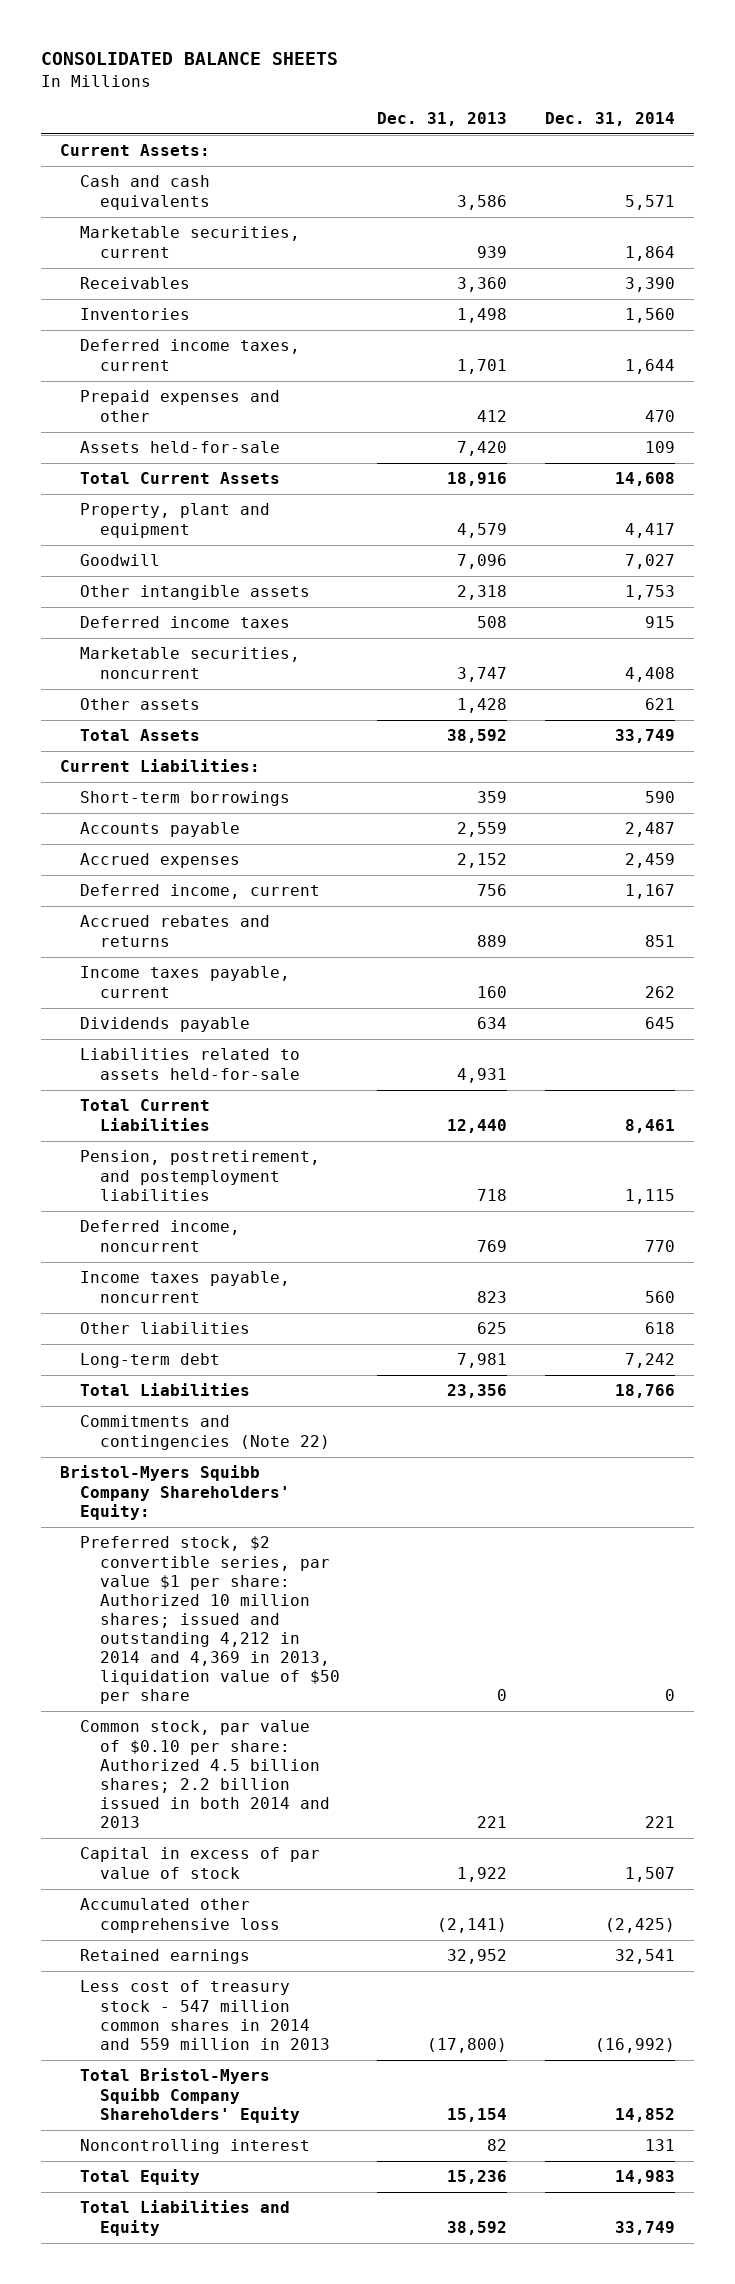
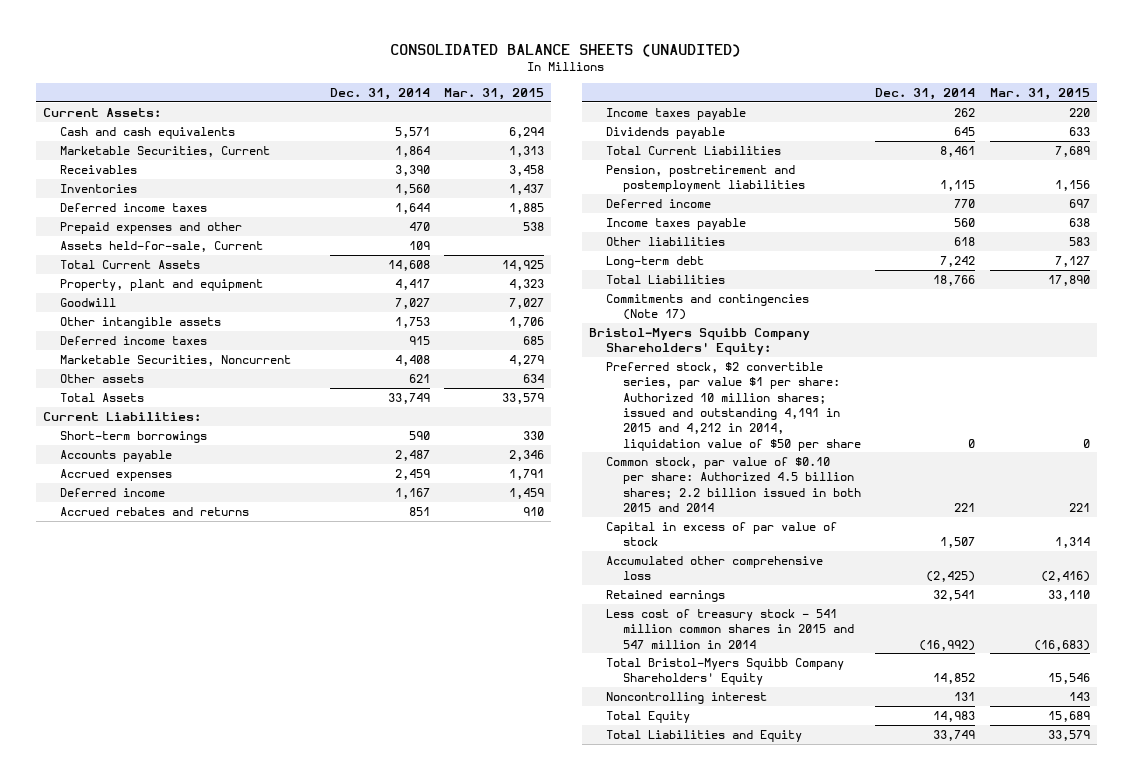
[40,52,338,66] CONSOLIDATED BALANCE SHEETS -> [390,43,742,57] CONSOLIDATED BALANCE SHEETS (UNAUDITED)
[377,112,508,127] Dec. 31, 2013 -> none
none -> [443,88,544,101] Mar. 31, 2015
[79,226,300,258] Marketable securities, current -> [59,145,270,157] Marketable Securities, Current
[79,339,300,371] Deferred income taxes, current -> [59,202,207,212] Deferred income taxes
[79,441,280,454] Assets held-for-sale -> [59,240,263,252] Assets held-for-sale, Current
[79,647,300,679] Marketable securities, noncurrent -> [59,354,291,366] Marketable Securities, Noncurrent
[79,884,320,900] Deferred income, current -> [59,487,165,497] Deferred income
[79,966,290,998] Income taxes payable, current -> [605,107,746,120] Income taxes payable
[79,1048,300,1080] Liabilities related to assets held-for-sale -> none
[79,1150,320,1201] Pension, postretirement, and postemployment liabilities -> [605,164,806,193] Pension, postretirement and postemployment liabilities
[79,1220,240,1252] Deferred income, noncurrent -> [605,198,711,208] Deferred income
[79,1271,290,1303] Income taxes payable, noncurrent -> [605,217,746,230] Income taxes payable
[79,1415,330,1450] Commitments and contingencies (Note 22) -> [605,293,809,321] Commitments and contingencies (Note 17)
[79,1536,340,1705] Preferred stock, $2 convertible series, par value $1 per share: Authorized 10 million shares; issued and outstanding 4,212 in 2014 and 4,369 in 2013, liquidation value of $50 per share -> [605,361,862,451] Preferred stock, $2 convertible series, par value $1 per share: Authorized 10 million shares; issued and outstanding 4,191 in 2015 and 4,212 in 2014, liquidation value of $50 per share
[79,1720,330,1829] Common stock, par value of $0.10 per share: Authorized 4.5 billion shares; 2.2 billion issued in both 2014 and 2013 -> [605,456,862,513] Common stock, par value of $0.10 per share: Authorized 4.5 billion shares; 2.2 billion issued in both 2015 and 2014
[79,1980,330,2050] Less cost of treasury stock - 547 million common shares in 2014 and 559 million in 2013 -> [605,608,855,649] Less cost of treasury stock - 541 million common shares in 2015 and 547 million in 2014

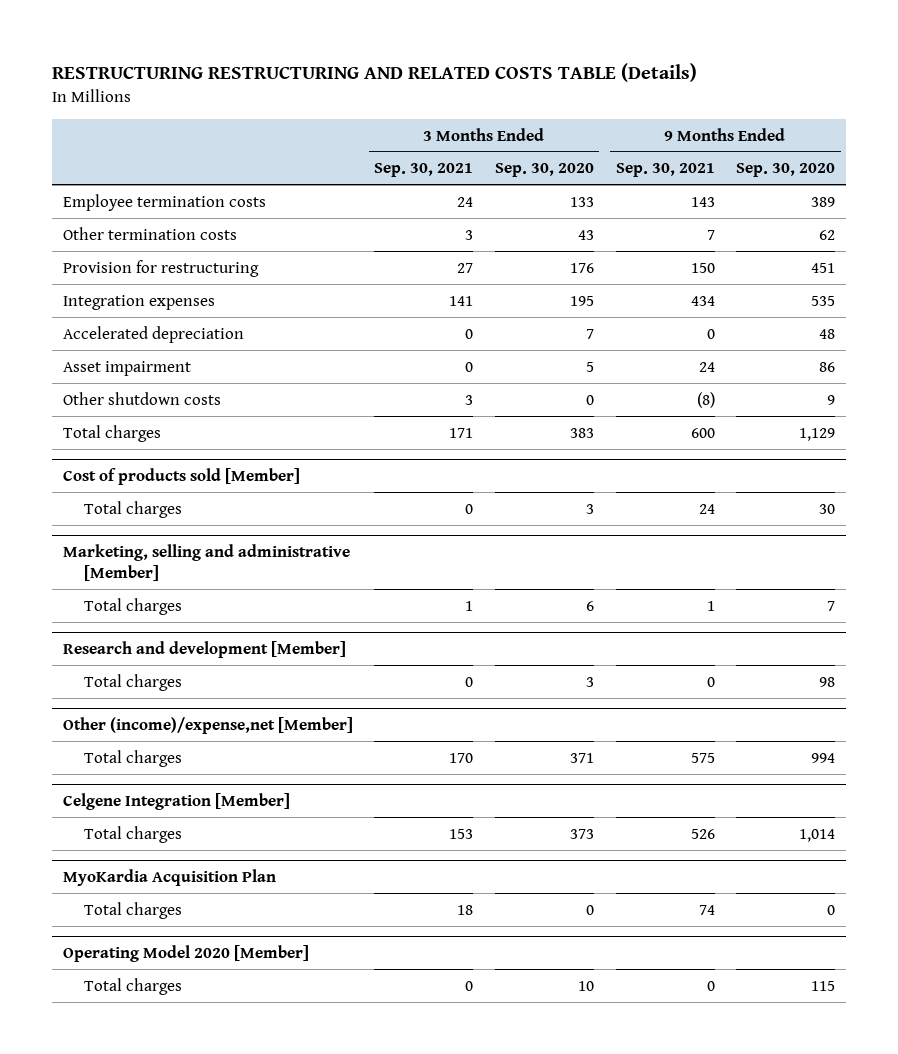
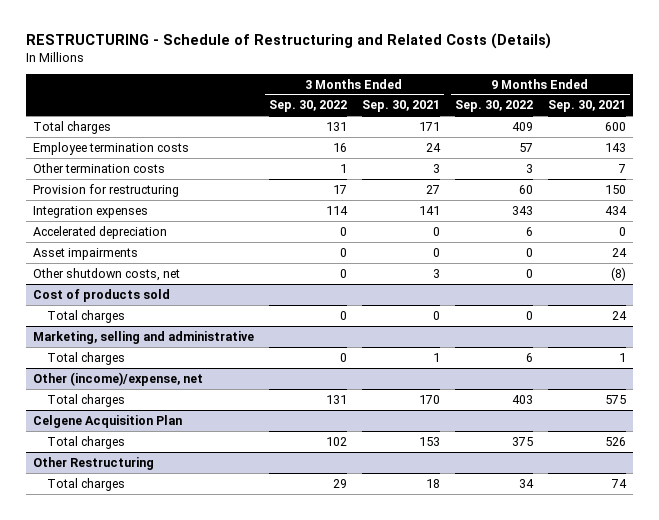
[52,62,698,82] RESTRUCTURING RESTRUCTURING AND RELATED COSTS TABLE (Details) -> [25,32,551,49] RESTRUCTURING - Schedule of Restructuring and Related Costs (Details)
[495,163,595,178] Sep. 30, 2020 -> none
[736,163,836,178] Sep. 30, 2020 -> none
none -> [268,100,347,113] Sep. 30, 2022
none -> [454,100,533,113] Sep. 30, 2022
[62,424,161,442] Total charges -> [33,120,112,134] Total charges
[62,360,191,376] Asset impairment -> [33,247,139,260] Asset impairments
[62,391,221,405] Other shutdown costs -> [33,267,181,281] Other shutdown costs, net
[62,468,300,486] Cost of products sold [Member] -> [33,288,171,302] Cost of products sold
[62,544,350,582] Marketing, selling and administrative [Member] -> [33,330,255,344] Marketing, selling and administrative
[62,641,346,659] Research and development [Member] -> none
[83,673,182,691] Total charges -> none
[62,717,353,735] Other (income)/expense,net [Member] -> [33,371,204,386] Other (income)/expense, net
[62,793,290,811] Celgene Integration [Member] -> [33,414,183,428] Celgene Acquisition Plan
[62,869,276,887] MyoKardia Acquisition Plan -> [33,456,155,470] Other Restructuring
[62,945,309,963] Operating Model 2020 [Member] -> none
[83,977,182,995] Total charges -> none

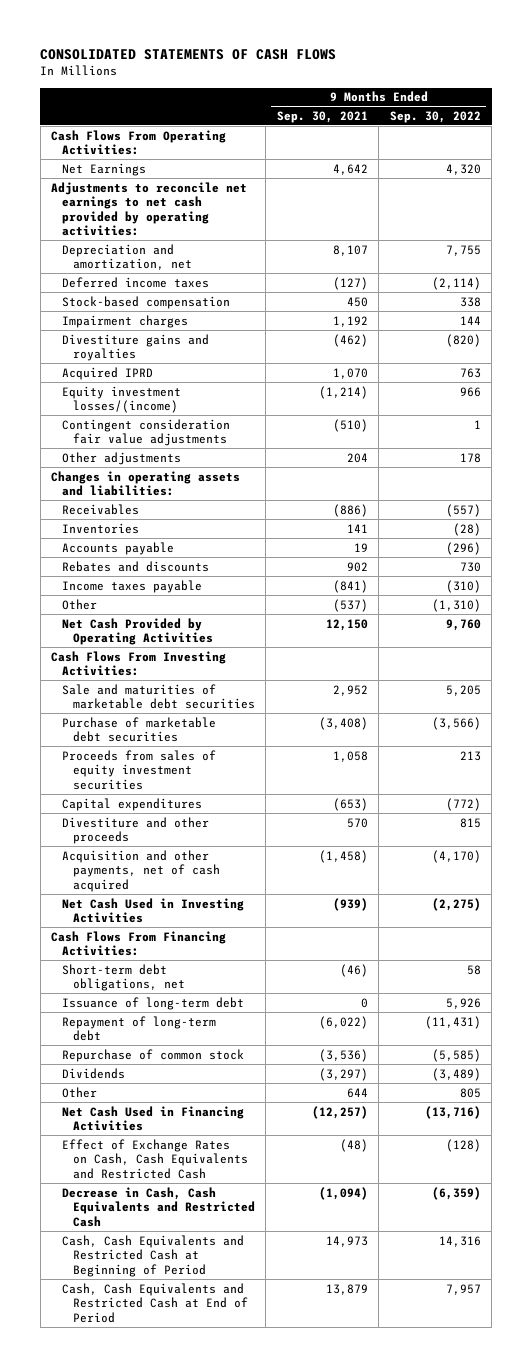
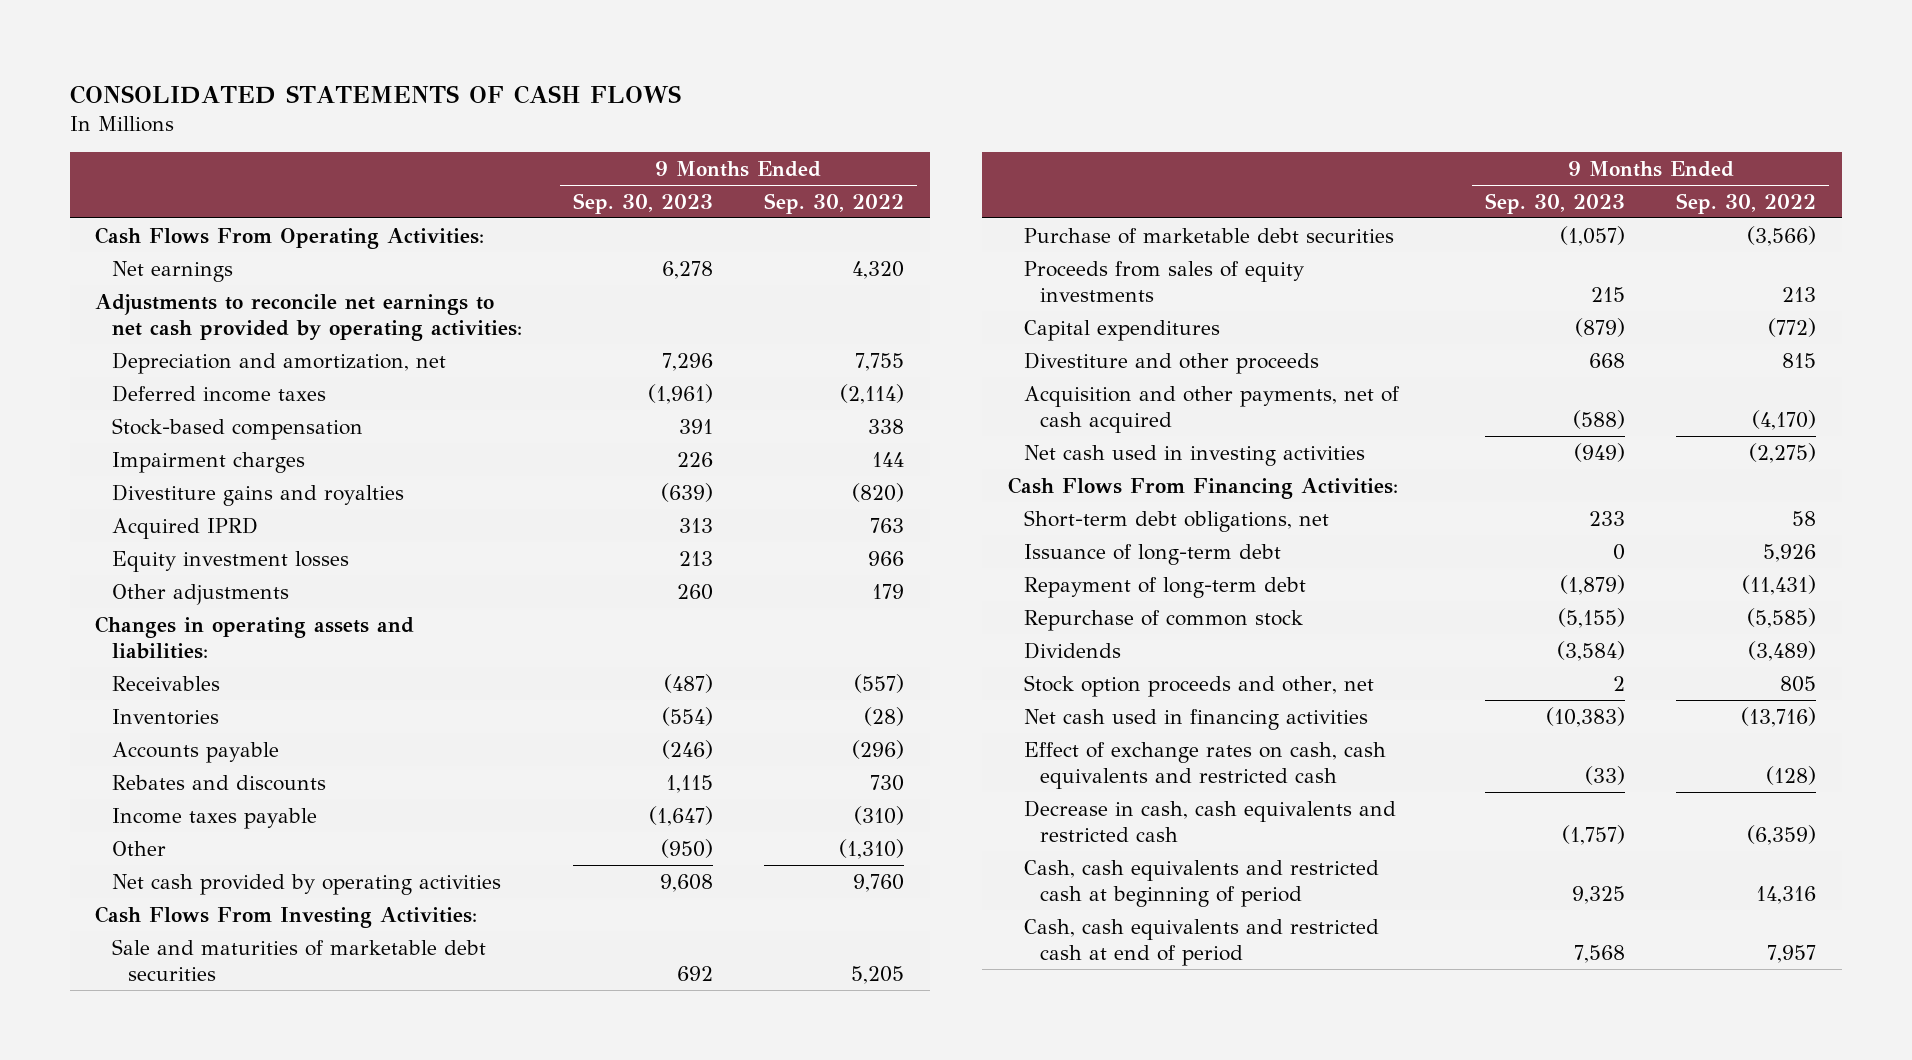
[276,110,368,123] Sep. 30, 2021 -> none
none -> [572,192,713,214] Sep. 30, 2023
[61,162,146,176] Net Earnings -> [111,260,233,282] Net earnings
[61,418,230,447] Contingent consideration fair value adjustments -> none
[61,385,181,414] Equity investment losses/(income) -> [111,550,349,572] Equity investment losses
[459,452,481,463] 178 -> [872,583,905,599] 179
[61,617,213,646] Net Cash Provided by Operating Activities -> [111,873,501,895] Net cash provided by operating activities
[61,749,216,790] Proceeds from sales of equity investment securities -> [1024,260,1305,303] Proceeds from sales of equity investments
[61,897,244,924] Net Cash Used in Investing Activities -> [1024,444,1366,466] Net cash used in investing activities
[61,1086,97,1098] Other -> none
none -> [1024,674,1375,697] Stock option proceeds and other, net
[61,1105,244,1132] Net Cash Used in Financing Activities -> [1024,708,1369,730] Net cash used in financing activities
[61,1138,248,1179] Effect of Exchange Rates on Cash, Cash Equivalents and Restricted Cash -> [1024,741,1387,790] Effect of exchange rates on cash, cash equivalents and restricted cash
[61,1186,255,1227] Decrease in Cash, Cash Equivalents and Restricted Cash -> [1024,799,1397,843] Decrease in cash, cash equivalents and restricted cash
[61,1234,244,1277] Cash, Cash Equivalents and Restricted Cash at Beginning of Period -> [1024,859,1380,908] Cash, cash equivalents and restricted cash at beginning of period
[61,1282,248,1323] Cash, Cash Equivalents and Restricted Cash at End of Period -> [1024,918,1380,967] Cash, cash equivalents and restricted cash at end of period

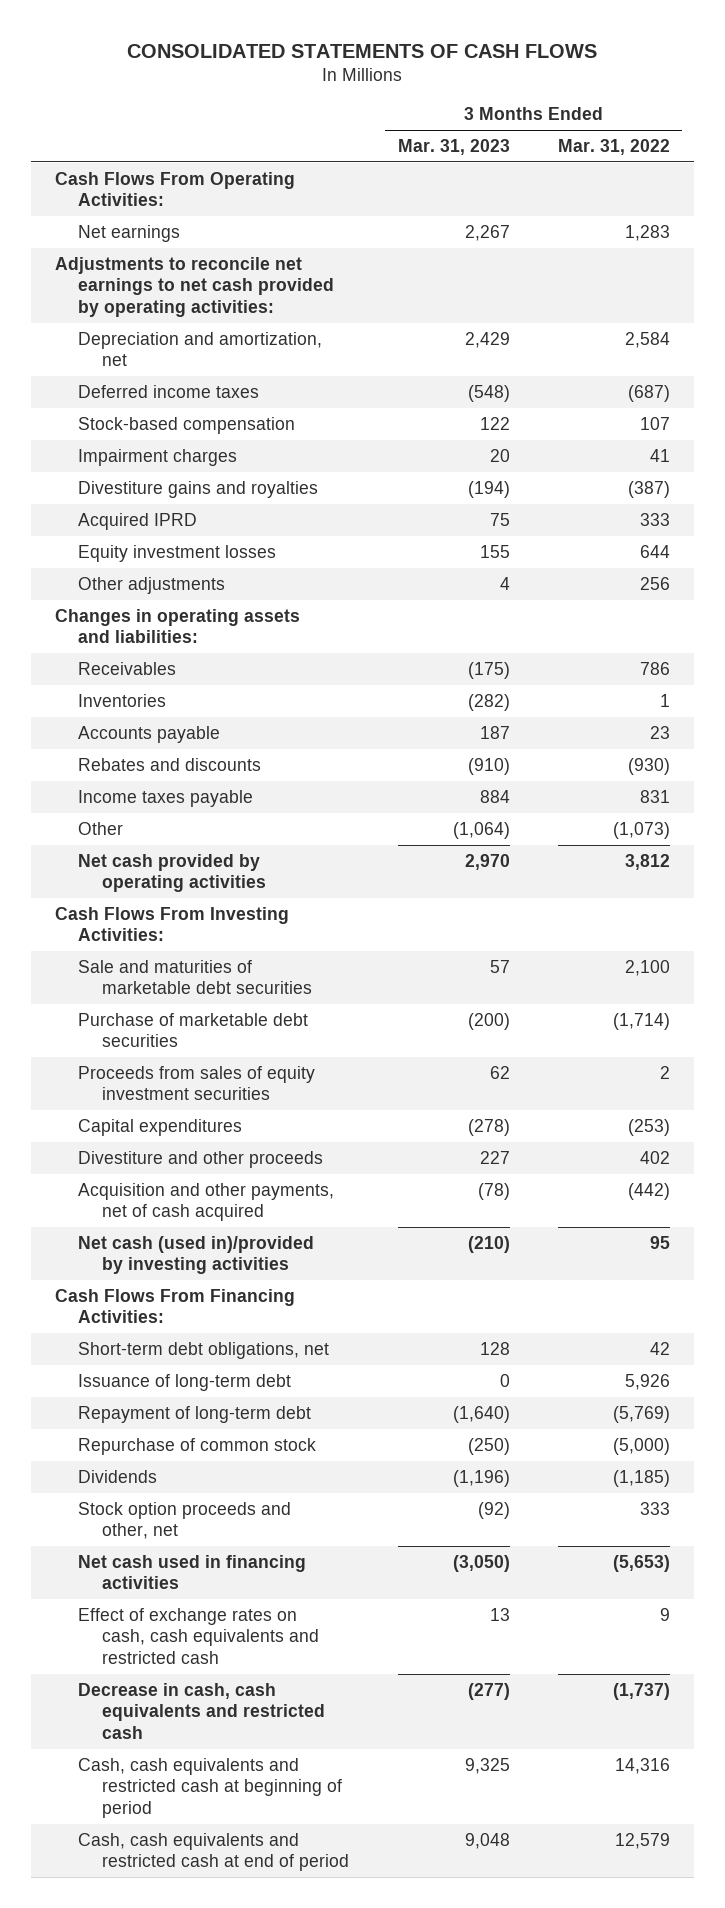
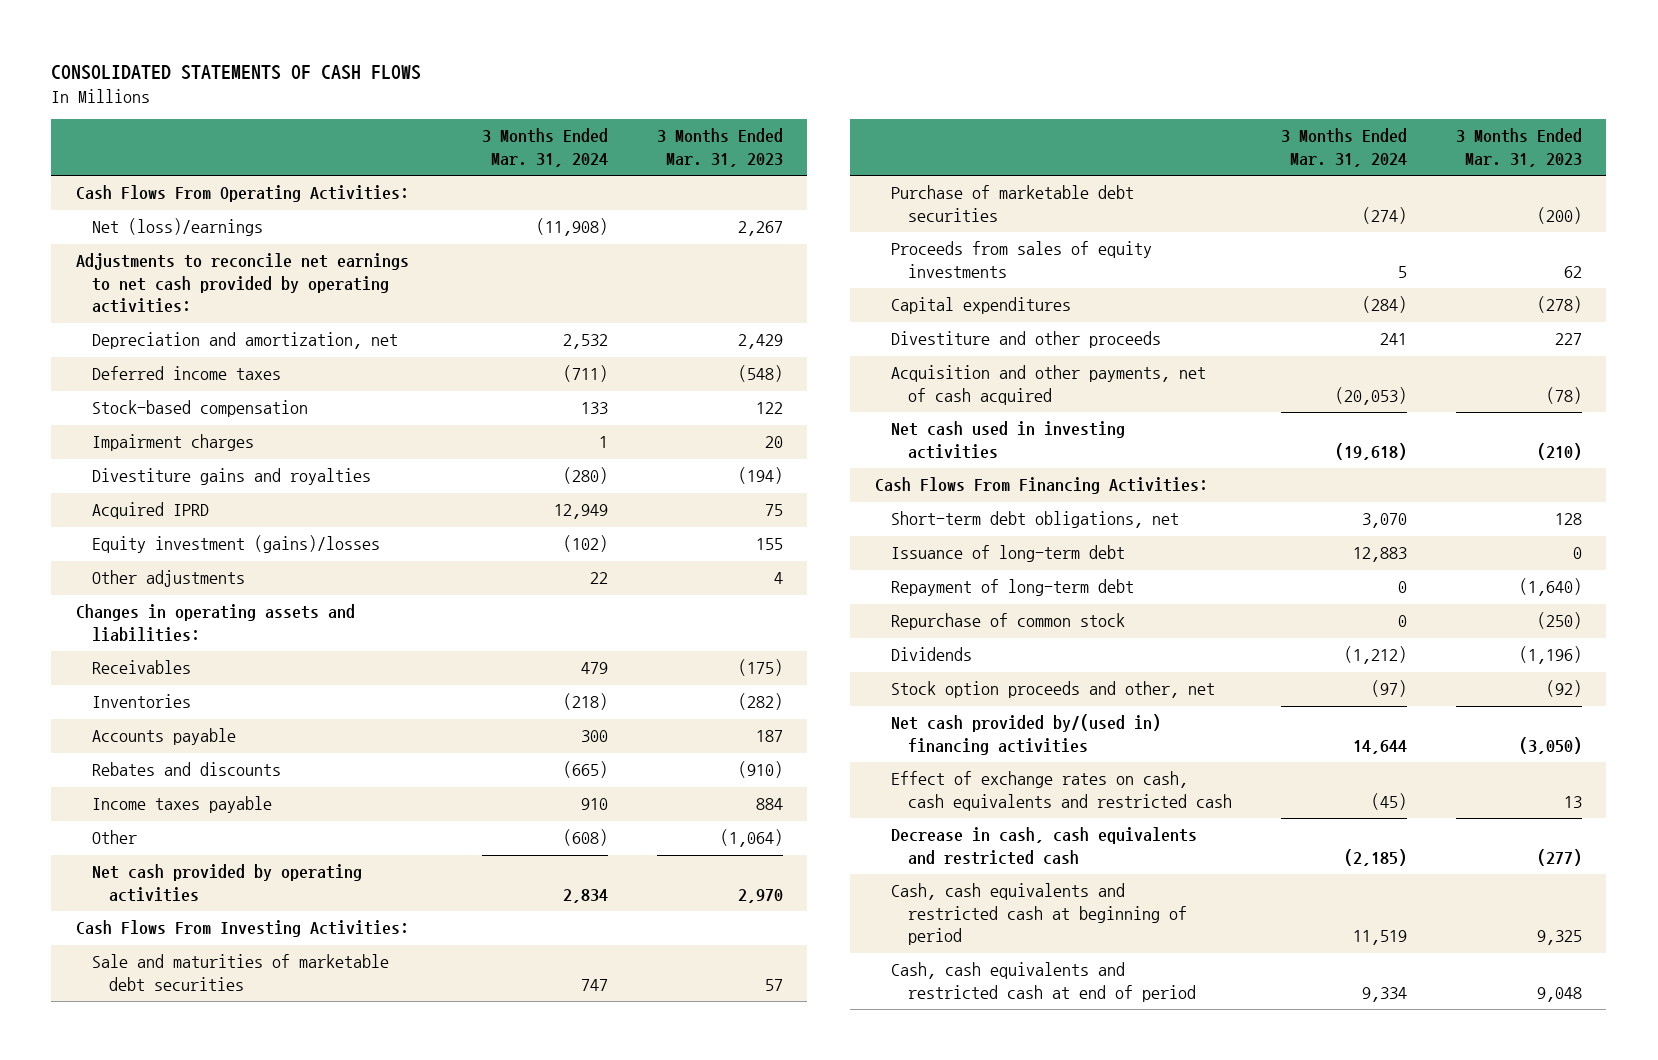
[557,139,670,156] Mar. 31, 2022 -> none
none -> [481,128,608,167] 3 Months Ended Mar. 31, 2024
[78,224,181,242] Net earnings -> [92,218,264,237] Net (loss)/earnings
[78,544,277,562] Equity investment losses -> [92,535,381,554] Equity investment (gains)/losses
[78,1065,316,1101] Proceeds from sales of equity investment securities -> [891,241,1153,278] Proceeds from sales of equity investments
[78,1235,315,1275] Net cash (used in)/provided by investing activities -> [891,421,1126,459] Net cash used in investing activities
[78,1554,307,1590] Net cash used in financing activities -> [891,714,1162,755] Net cash provided by/(used in) financing activities

